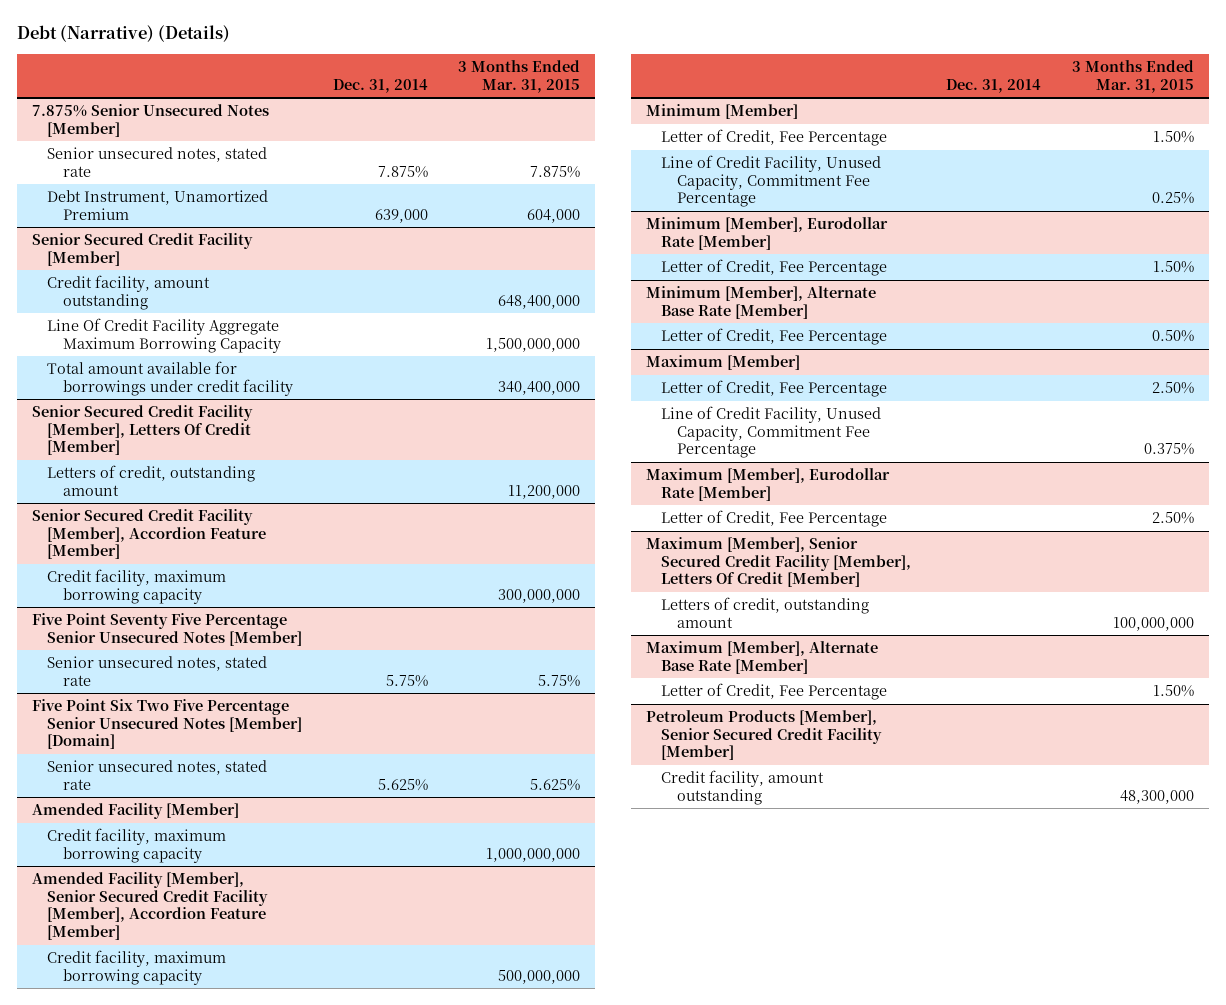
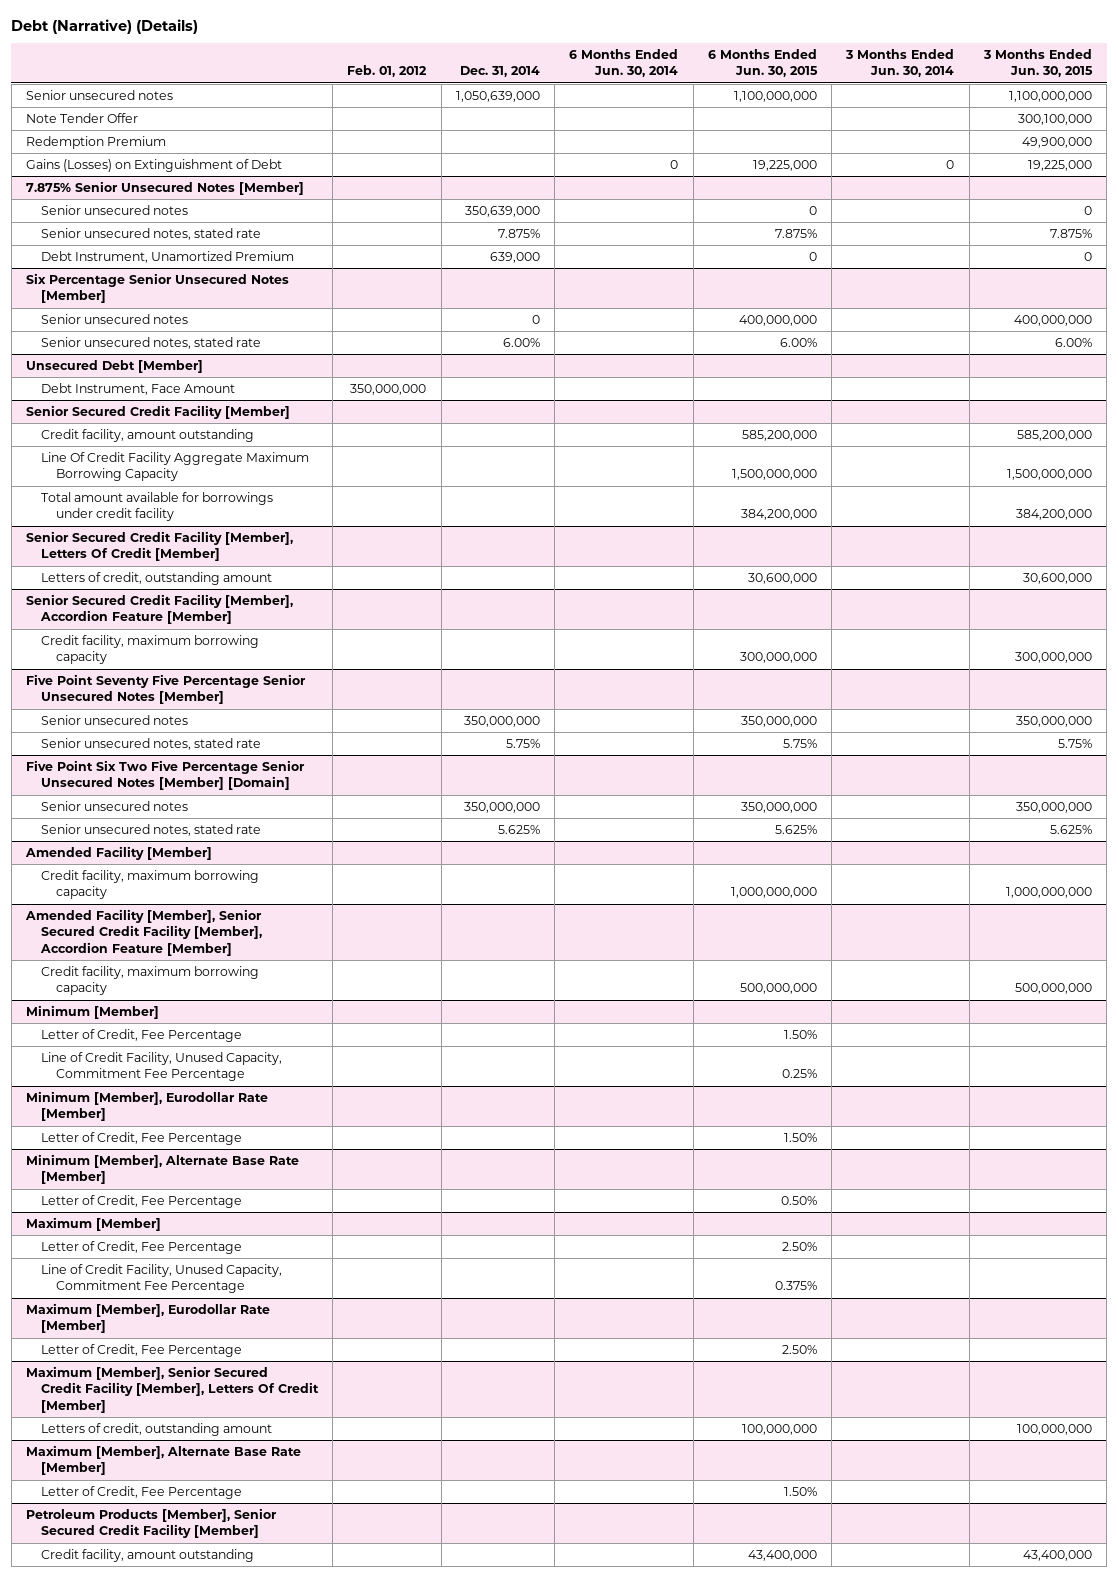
[457,59,580,93] 3 Months Ended Mar. 31, 2015 -> none
none -> [347,65,428,78] Feb. 01, 2012
none -> [569,49,679,78] 6 Months Ended Jun. 30, 2014
none -> [707,49,818,78] 6 Months Ended Jun. 30, 2015
none -> [845,49,955,78] 3 Months Ended Jun. 30, 2014
none -> [982,49,1093,78] 3 Months Ended Jun. 30, 2015
none -> [25,90,173,101] Senior unsecured notes
none -> [25,113,138,124] Note Tender Offer
none -> [25,136,166,150] Redemption Premium
none -> [25,159,282,173] Gains (Losses) on Extinguishment of Debt
none -> [40,205,188,216] Senior unsecured notes
none -> [25,273,289,304] Six Percentage Senior Unsecured Notes [Member]
none -> [40,314,188,325] Senior unsecured notes
none -> [40,337,261,350] Senior unsecured notes, stated rate
none -> [25,360,203,374] Unsecured Debt [Member]
none -> [40,383,235,396] Debt Instrument, Face Amount
none -> [40,715,188,726] Senior unsecured notes
none -> [40,801,188,812] Senior unsecured notes

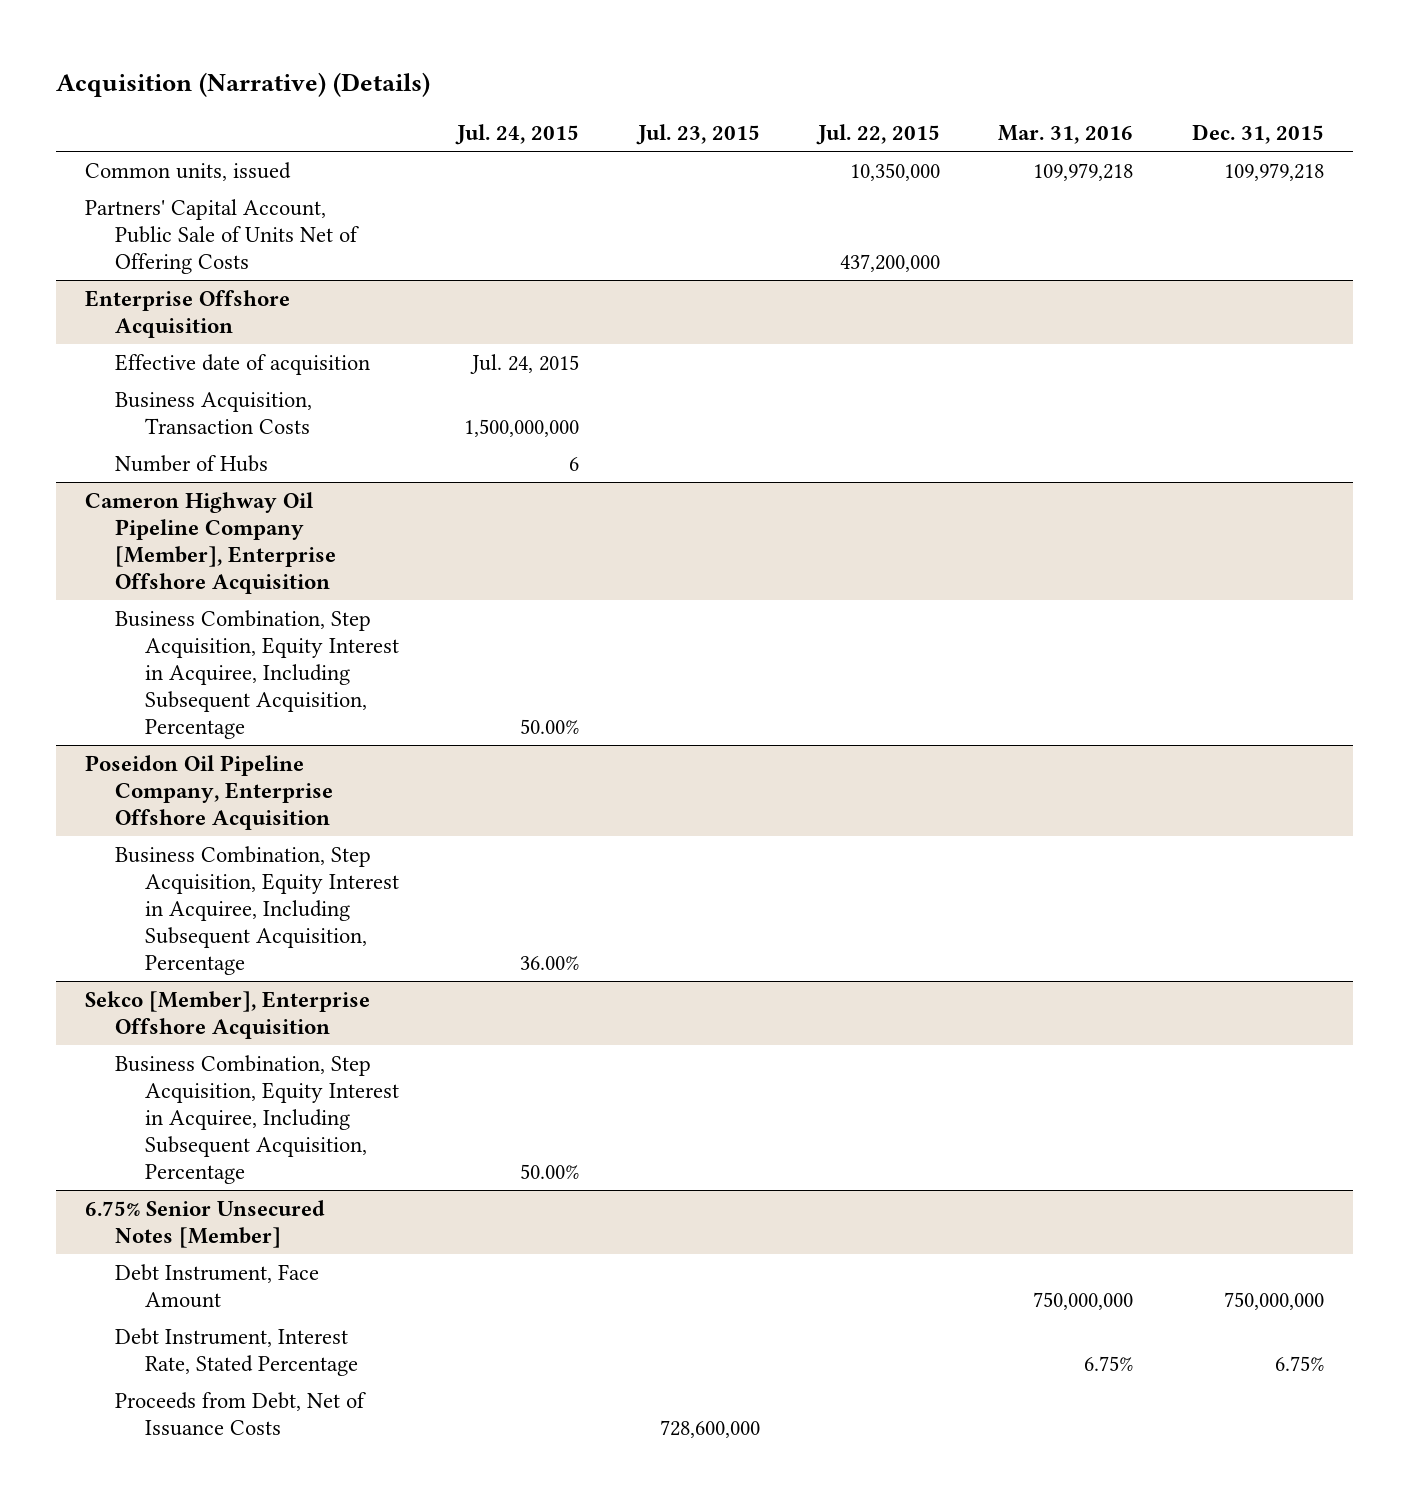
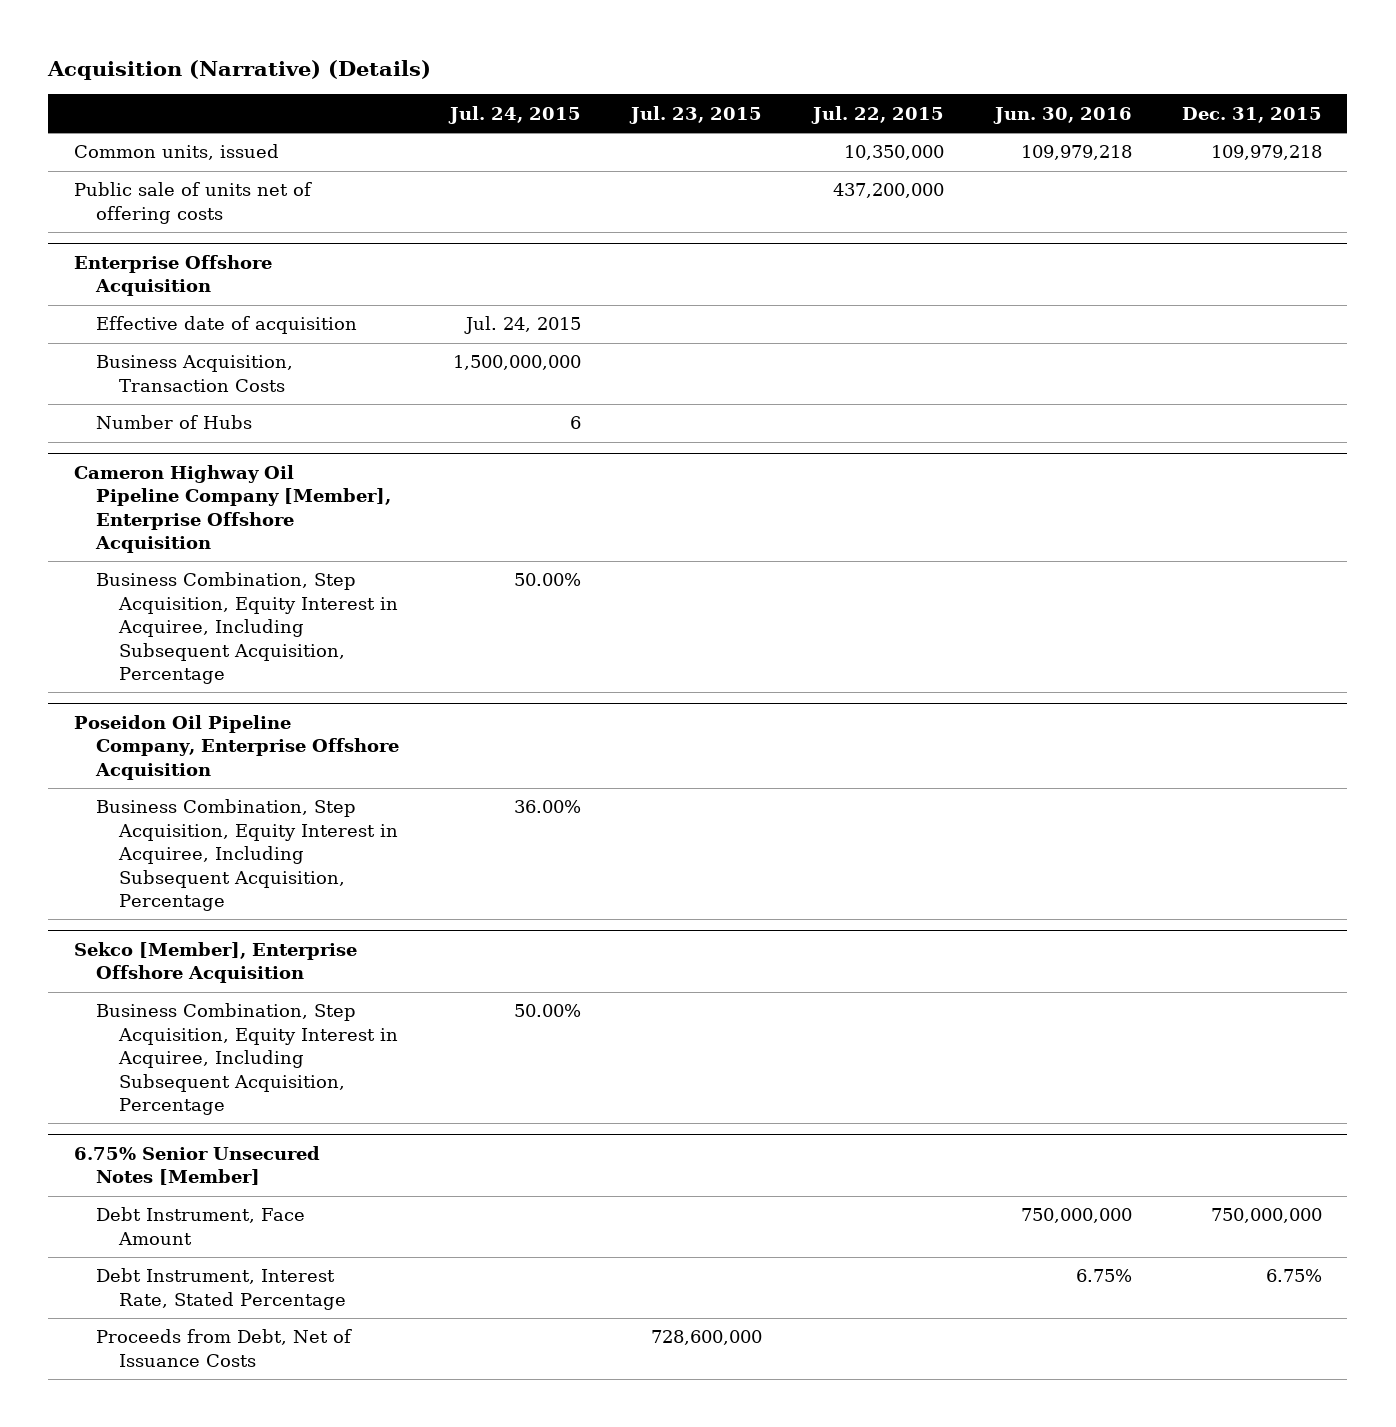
[998,124,1134,144] Mar. 31, 2016 -> none
none -> [992,106,1132,124] Jun. 30, 2016
[85,199,360,275] Partners' Capital Account, Public Sale of Units Net of Offering Costs -> [73,182,312,224] Public sale of units net of offering costs

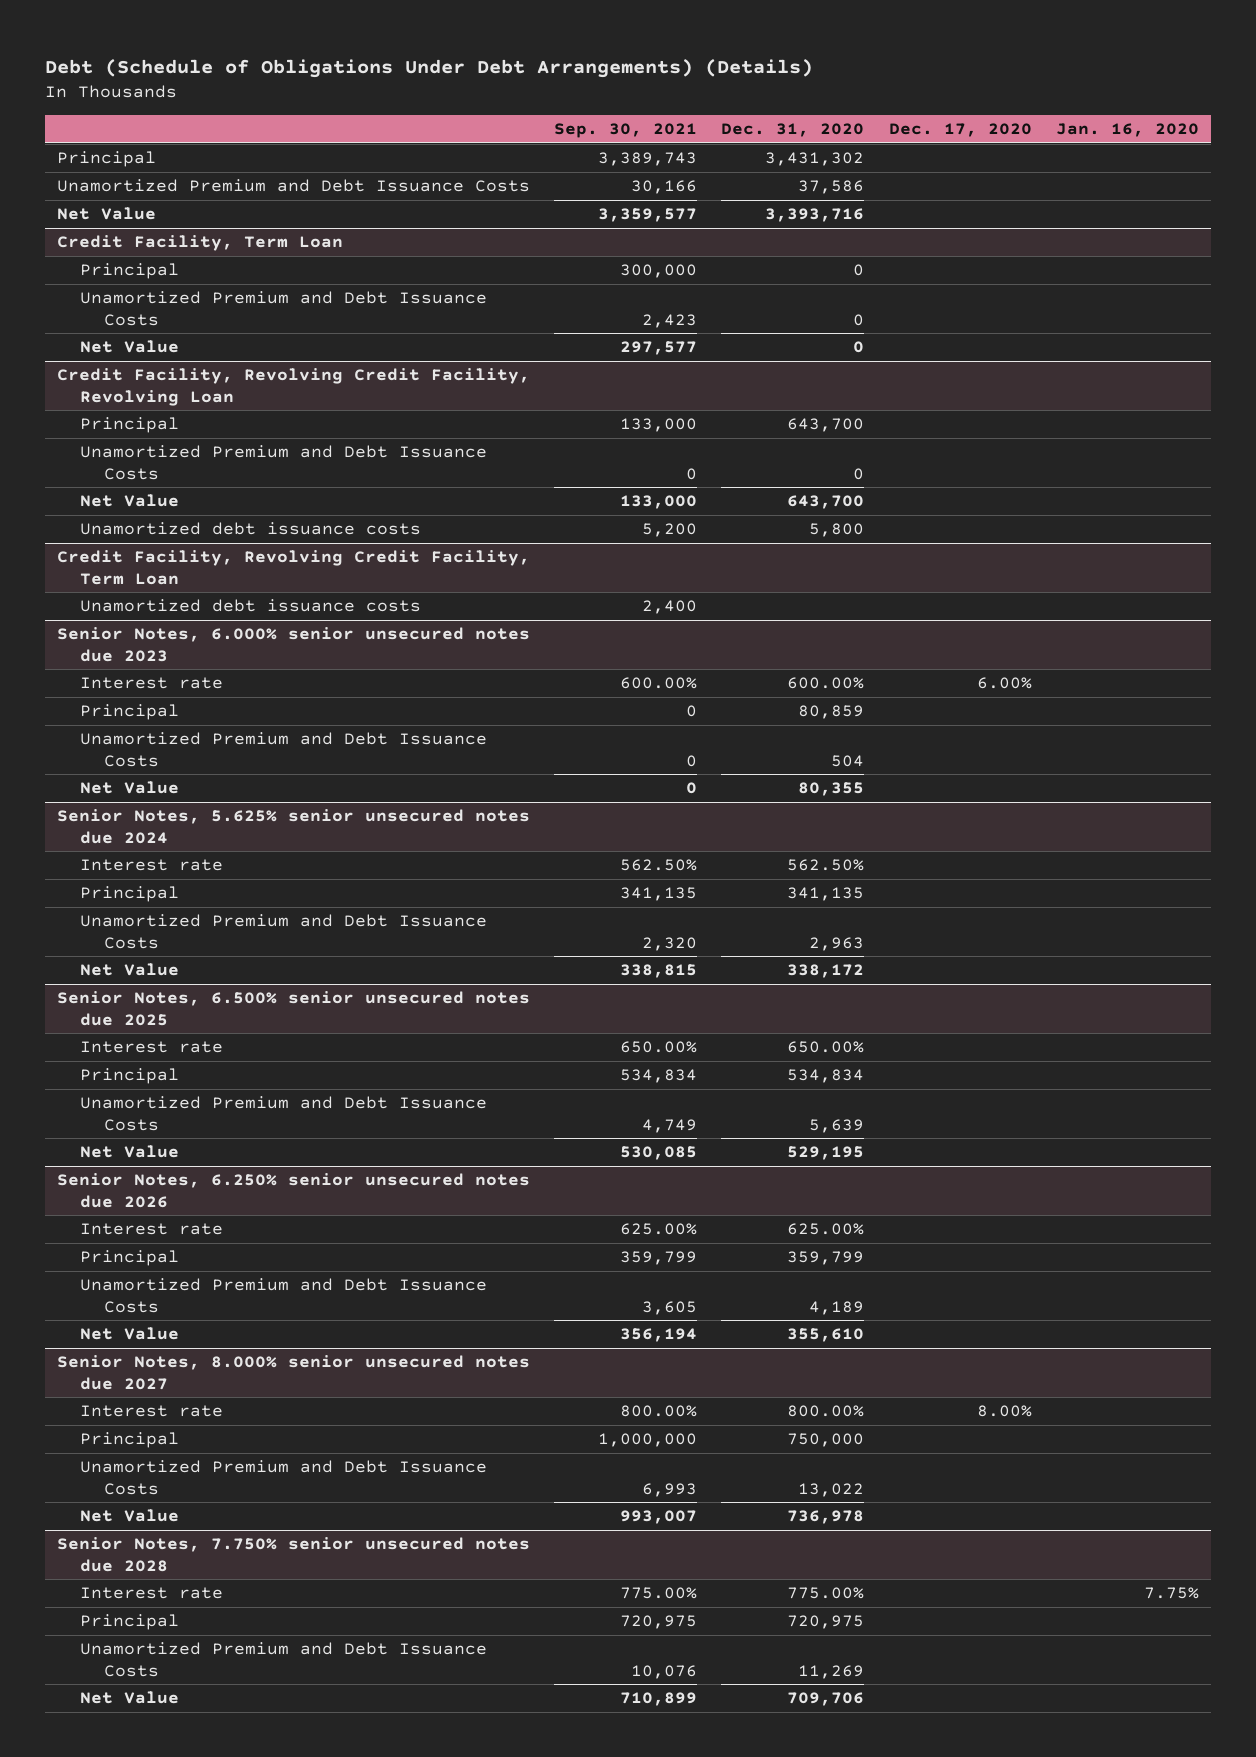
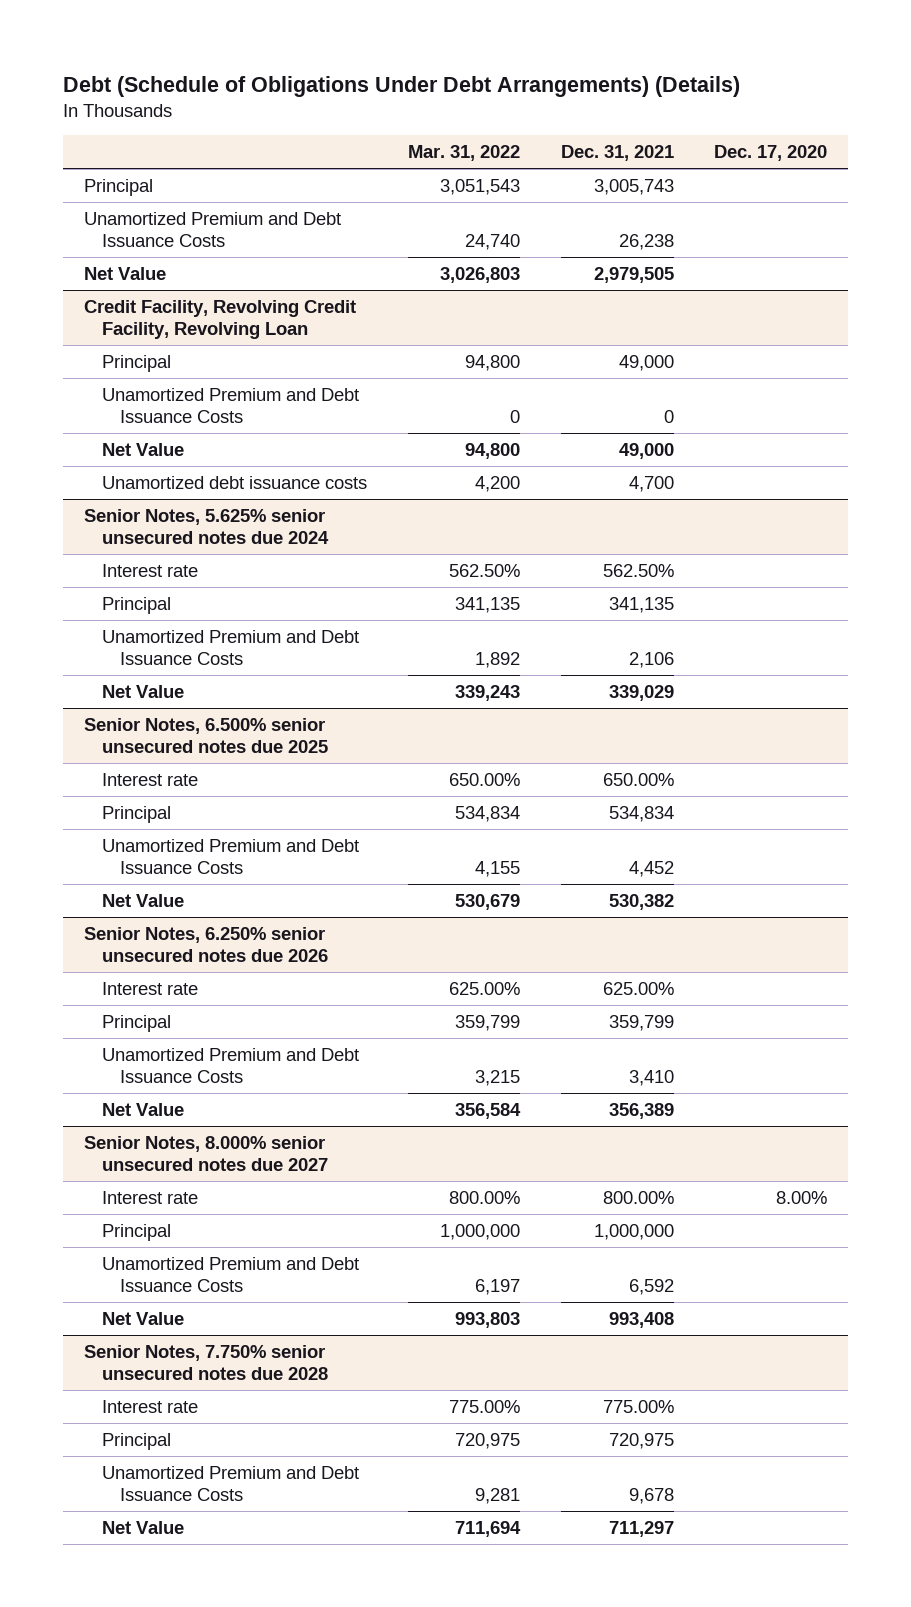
[554,123,698,139] Sep. 30, 2021 -> none
[721,123,865,138] Dec. 31, 2020 -> none
[1055,123,1199,138] Jan. 16, 2020 -> none
none -> [407,145,520,162] Mar. 31, 2022
none -> [560,145,674,162] Dec. 31, 2021
[57,235,344,252] Credit Facility, Term Loan -> none
[80,263,180,280] Principal -> none
[80,291,488,326] Unamortized Premium and Debt Issuance Costs -> none
[80,340,180,354] Net Value -> none
[57,550,531,585] Credit Facility, Revolving Credit Facility, Term Loan -> none
[80,599,422,613] Unamortized debt issuance costs -> none
[57,627,531,662] Senior Notes, 6.000% senior unsecured notes due 2023 -> none
[80,677,224,690] Interest rate -> none
[80,704,180,721] Principal -> none
[80,732,488,767] Unamortized Premium and Debt Issuance Costs -> none
[80,781,180,795] Net Value -> none

